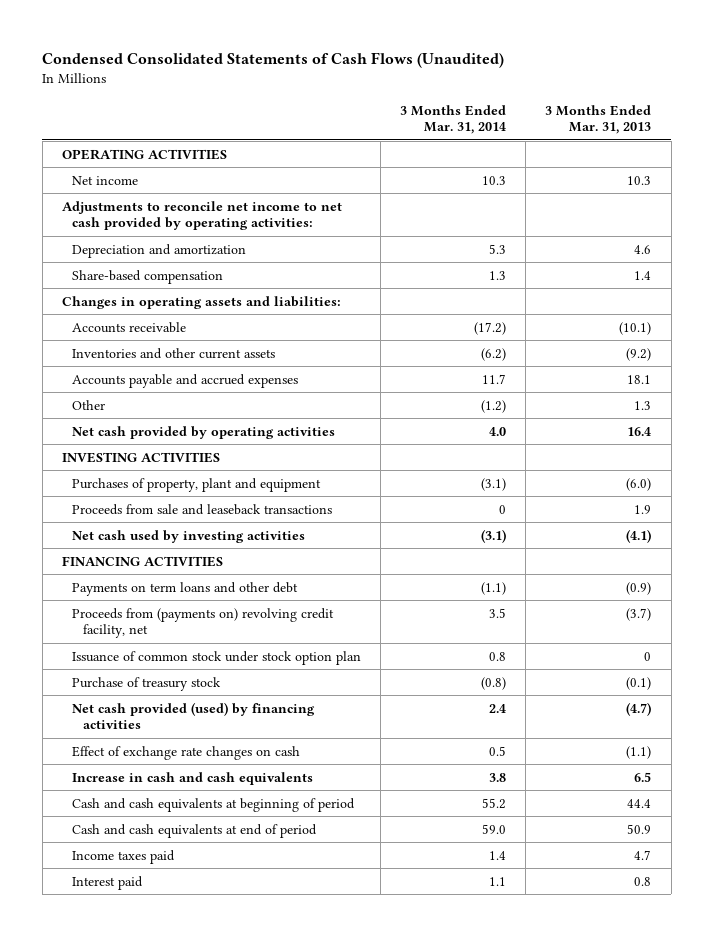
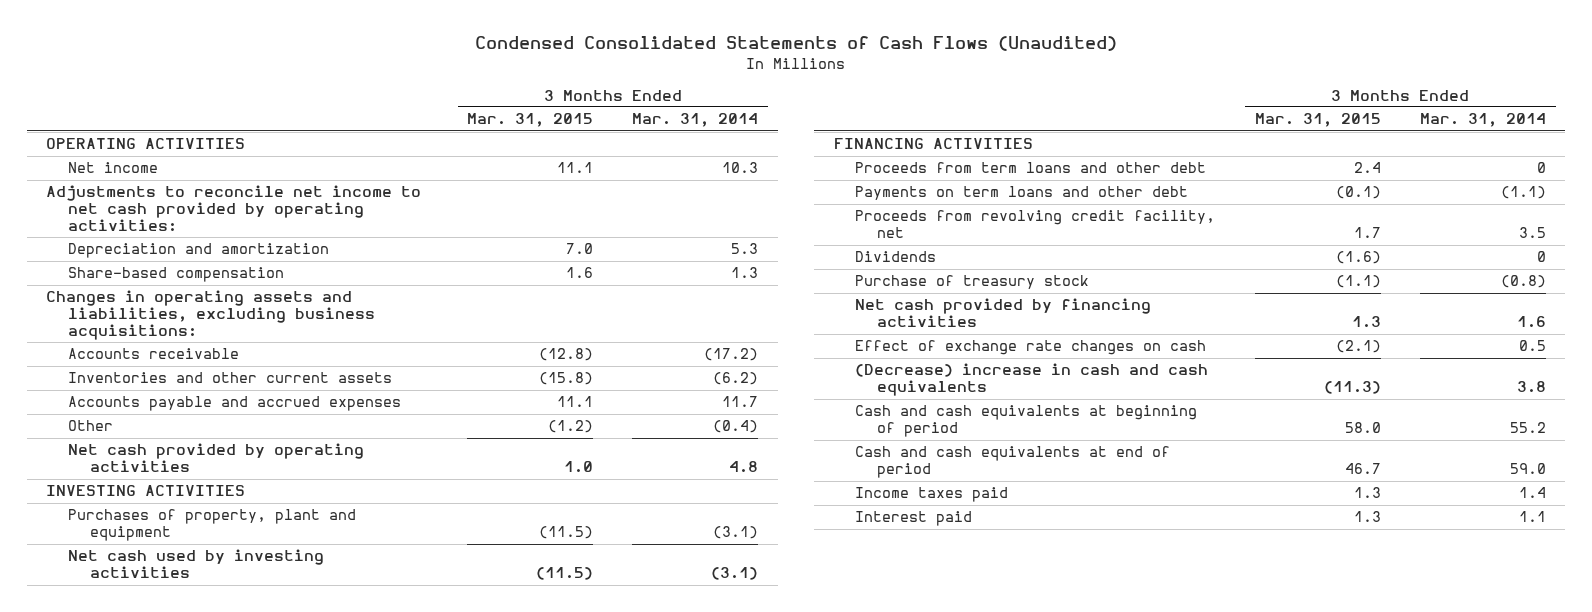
[545,104,652,135] 3 Months Ended Mar. 31, 2013 -> none
none -> [467,113,594,128] Mar. 31, 2015
[61,295,341,309] Changes in operating assets and liabilities: -> [46,290,376,341] Changes in operating assets and liabilities, excluding business acquisitions:
[481,399,507,413] (1.2) -> [713,420,759,434] (0.4)
[489,426,507,436] 4.0 -> [729,461,759,474] 4.8
[72,503,333,515] Proceeds from sale and leaseback transactions -> none
none -> [855,162,1207,174] Proceeds from term loans and other debt
[72,650,362,665] Issuance of common stock under stock option plan -> none
[72,607,335,639] Proceeds from (payments on) revolving credit facility, net -> [855,210,1216,239] Proceeds from revolving credit facility, net
none -> [855,251,937,263] Dividends
[72,701,316,730] Net cash provided (used) by financing activities -> [855,298,1152,328] Net cash provided by financing activities
[489,703,507,713] 2.4 -> [1516,316,1546,329] 1.6
[72,771,314,785] Increase in cash and cash equivalents -> [855,363,1209,397] (Decrease) increase in cash and cash equivalents

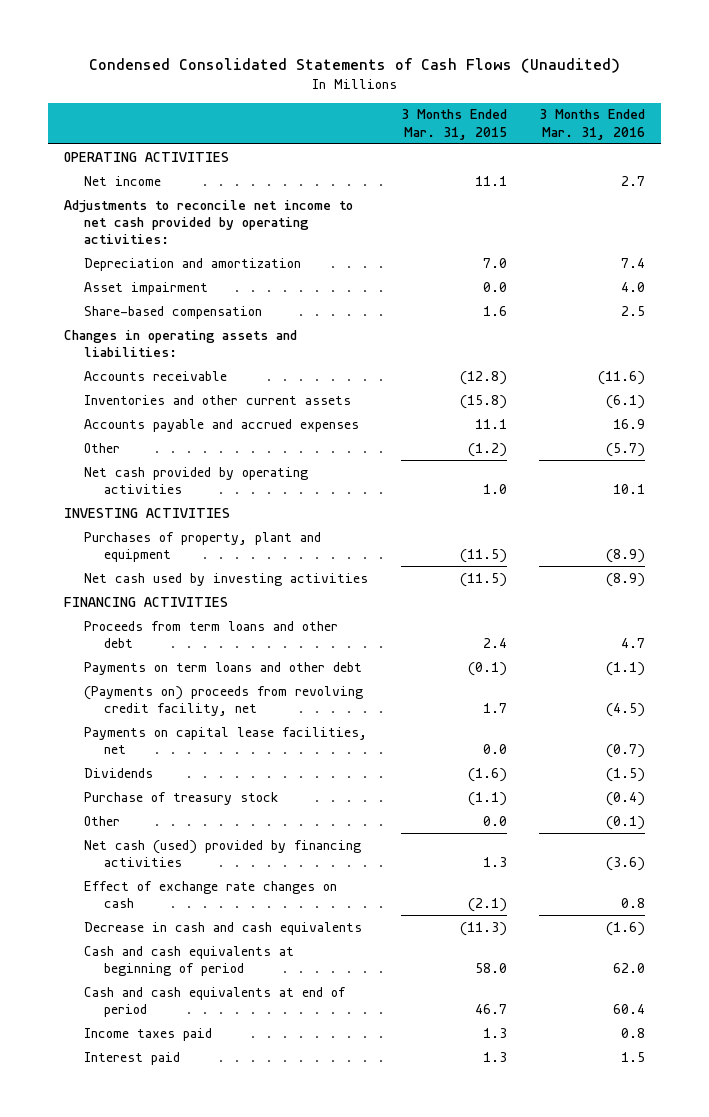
[632,113,759,128] Mar. 31, 2014 -> none
none -> [539,109,646,140] 3 Months Ended Mar. 31, 2016
none -> [84,281,209,295] Asset impairment
[46,290,376,341] Changes in operating assets and liabilities, excluding business acquisitions: -> [64,329,298,357] Changes in operating assets and liabilities:
[855,210,1216,239] Proceeds from revolving credit facility, net -> [84,685,364,716] (Payments on) proceeds from revolving credit facility, net
none -> [84,726,368,754] Payments on capital lease facilities, net
none -> [84,815,121,826] Other
[855,298,1152,328] Net cash provided by financing activities -> [84,839,362,867] Net cash (used) provided by financing activities
[855,363,1209,397] (Decrease) increase in cash and cash equivalents -> [84,921,363,935] Decrease in cash and cash equivalents

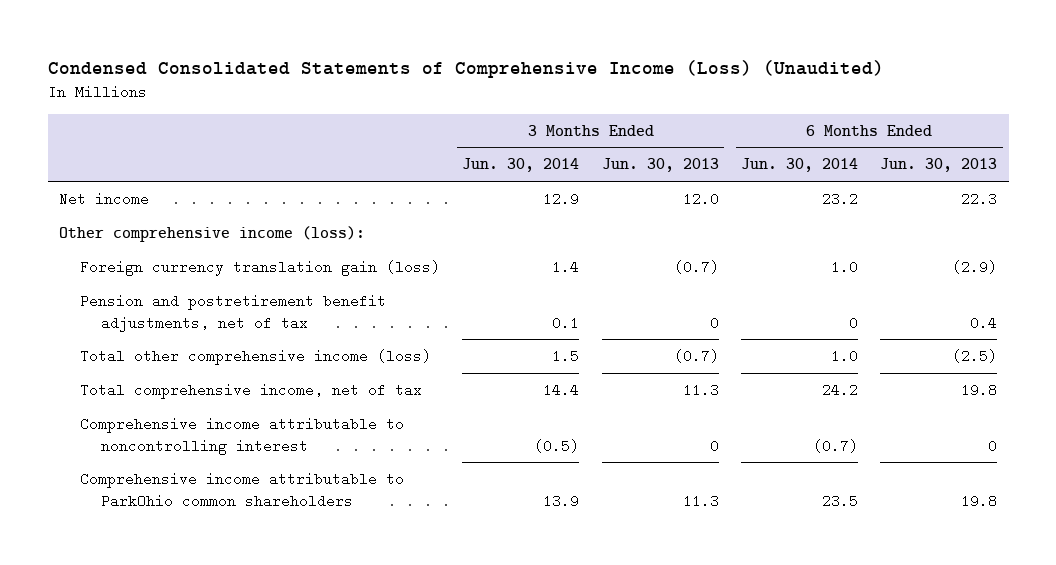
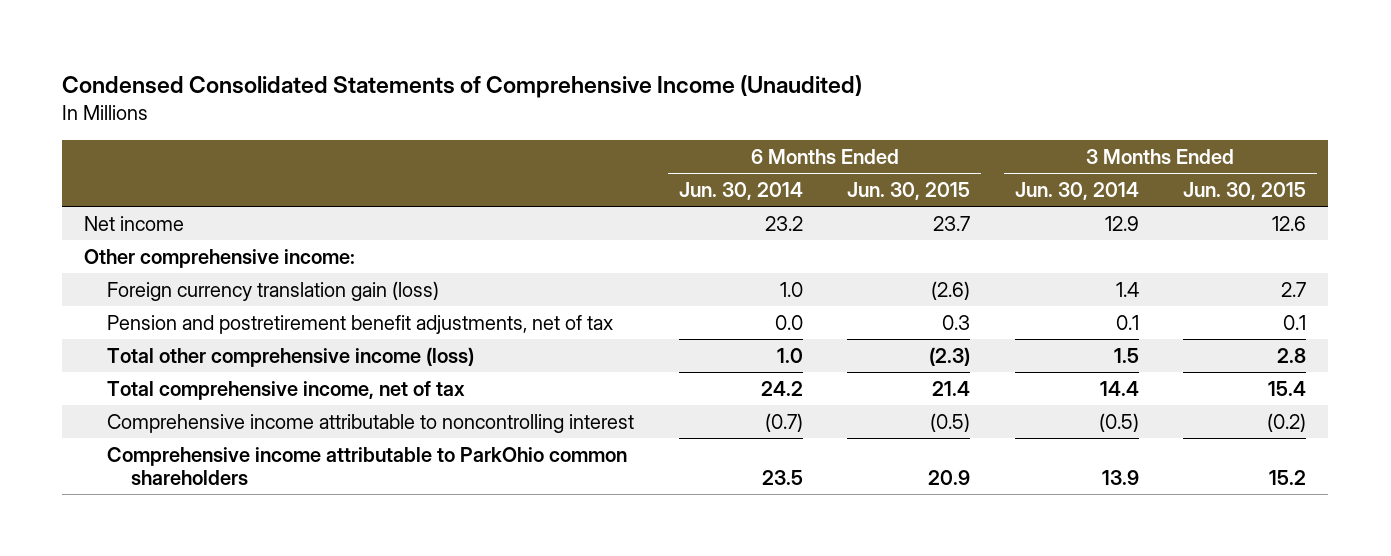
[47,60,884,79] Condensed Consolidated Statements of Comprehensive Income (Loss) (Unaudited) -> [62,75,863,99] Condensed Consolidated Statements of Comprehensive Income (Unaudited)
[601,158,719,173] Jun. 30, 2013 -> none
[880,158,998,173] Jun. 30, 2013 -> none
none -> [847,181,971,200] Jun. 30, 2015
none -> [1183,181,1307,200] Jun. 30, 2015
[58,225,365,242] Other comprehensive income (loss): -> [84,248,356,268] Other comprehensive income:
[849,315,859,330] 0 -> [774,314,803,330] 0.0

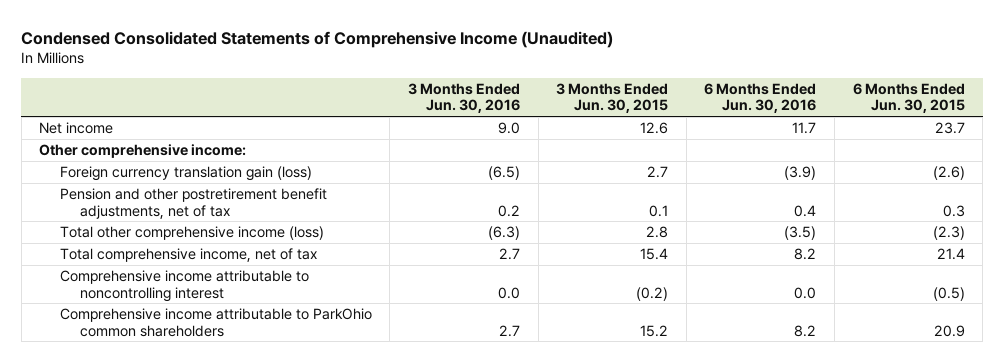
[678,181,803,200] Jun. 30, 2014 -> none
[1014,181,1139,200] Jun. 30, 2014 -> none
none -> [407,82,520,114] 3 Months Ended Jun. 30, 2016
none -> [704,82,817,114] 6 Months Ended Jun. 30, 2016
[107,314,614,334] Pension and postretirement benefit adjustments, net of tax -> [59,187,327,219] Pension and other postretirement benefit adjustments, net of tax

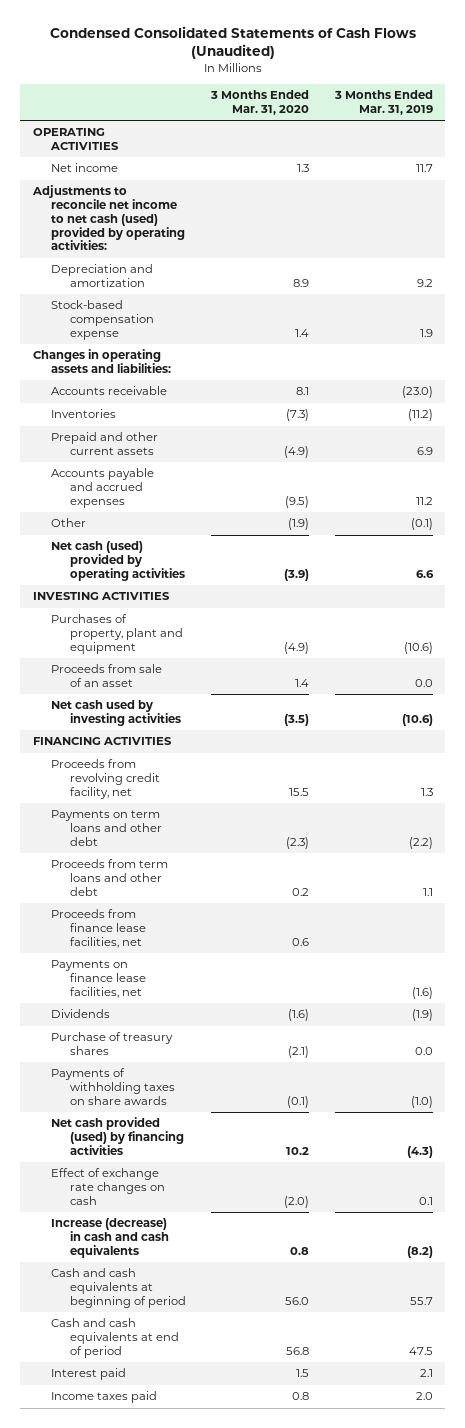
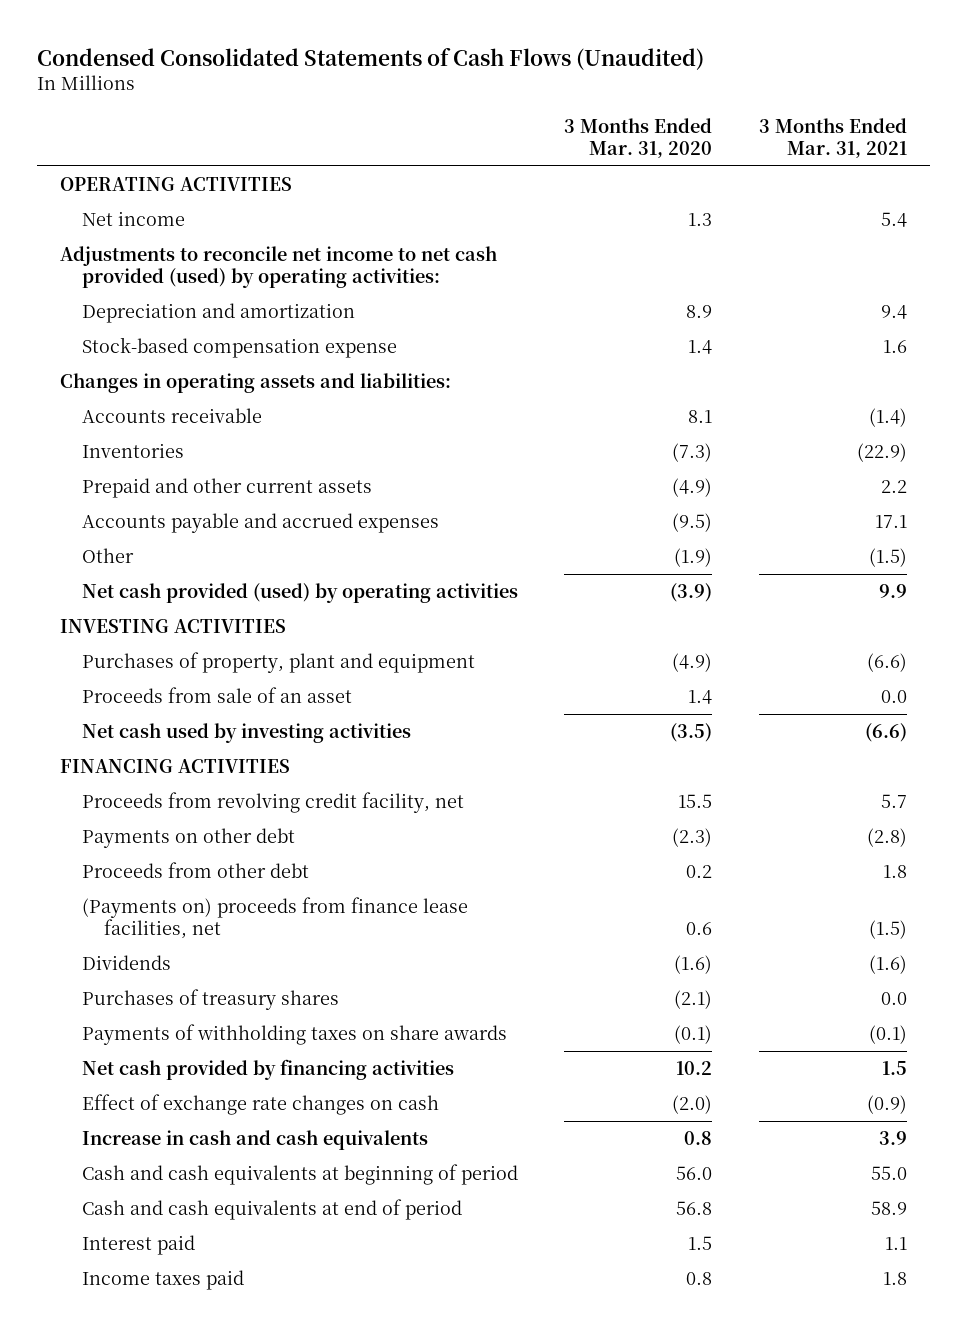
[333,90,433,116] 3 Months Ended Mar. 31, 2019 -> none
none -> [758,117,907,158] 3 Months Ended Mar. 31, 2021
[31,185,186,251] Adjustments to reconcile net income to net cash (used) provided by operating activities: -> [60,246,498,289] Adjustments to reconcile net income to net cash provided (used) by operating activities:
[51,541,185,581] Net cash (used) provided by operating activities -> [82,583,519,604] Net cash provided (used) by operating activities
[51,960,146,998] Payments on finance lease facilities, net -> none
[51,810,162,846] Payments on term loans and other debt -> [82,828,296,849] Payments on other debt
[51,859,169,896] Proceeds from term loans and other debt -> [82,862,310,879] Proceeds from other debt
[51,909,146,948] Proceeds from finance lease facilities, net -> [82,897,469,940] (Payments on) proceeds from finance lease facilities, net
[51,1032,174,1056] Purchase of treasury shares -> [82,989,340,1011] Purchases of treasury shares
[51,1117,184,1155] Net cash provided (used) by financing activities -> [82,1059,455,1081] Net cash provided by financing activities
[51,1218,169,1258] Increase (decrease) in cash and cash equivalents -> [82,1130,429,1151] Increase in cash and cash equivalents

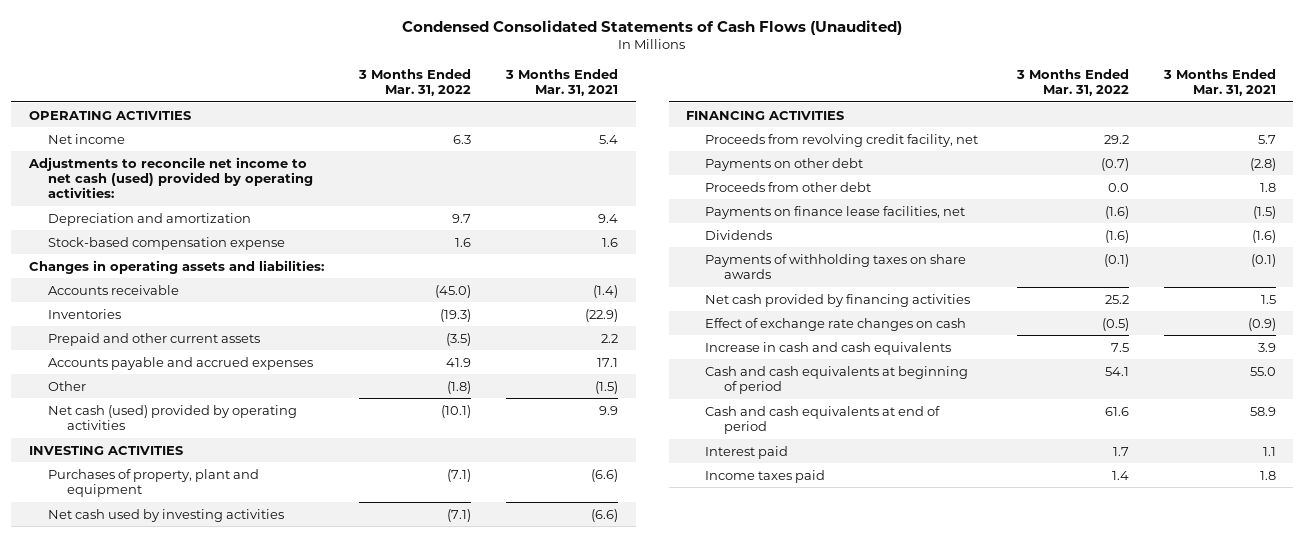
[564,117,713,158] 3 Months Ended Mar. 31, 2020 -> none
none -> [358,69,472,97] 3 Months Ended Mar. 31, 2022
[60,246,498,289] Adjustments to reconcile net income to net cash provided (used) by operating activities: -> [27,156,313,199] Adjustments to reconcile net income to net cash (used) provided by operating activities:
[82,583,519,604] Net cash provided (used) by operating activities -> [47,404,297,430] Net cash (used) provided by operating activities
[82,687,353,704] Proceeds from sale of an asset -> none
[82,897,469,940] (Payments on) proceeds from finance lease facilities, net -> [705,205,966,219] Payments on finance lease facilities, net
[82,989,340,1011] Purchases of treasury shares -> none

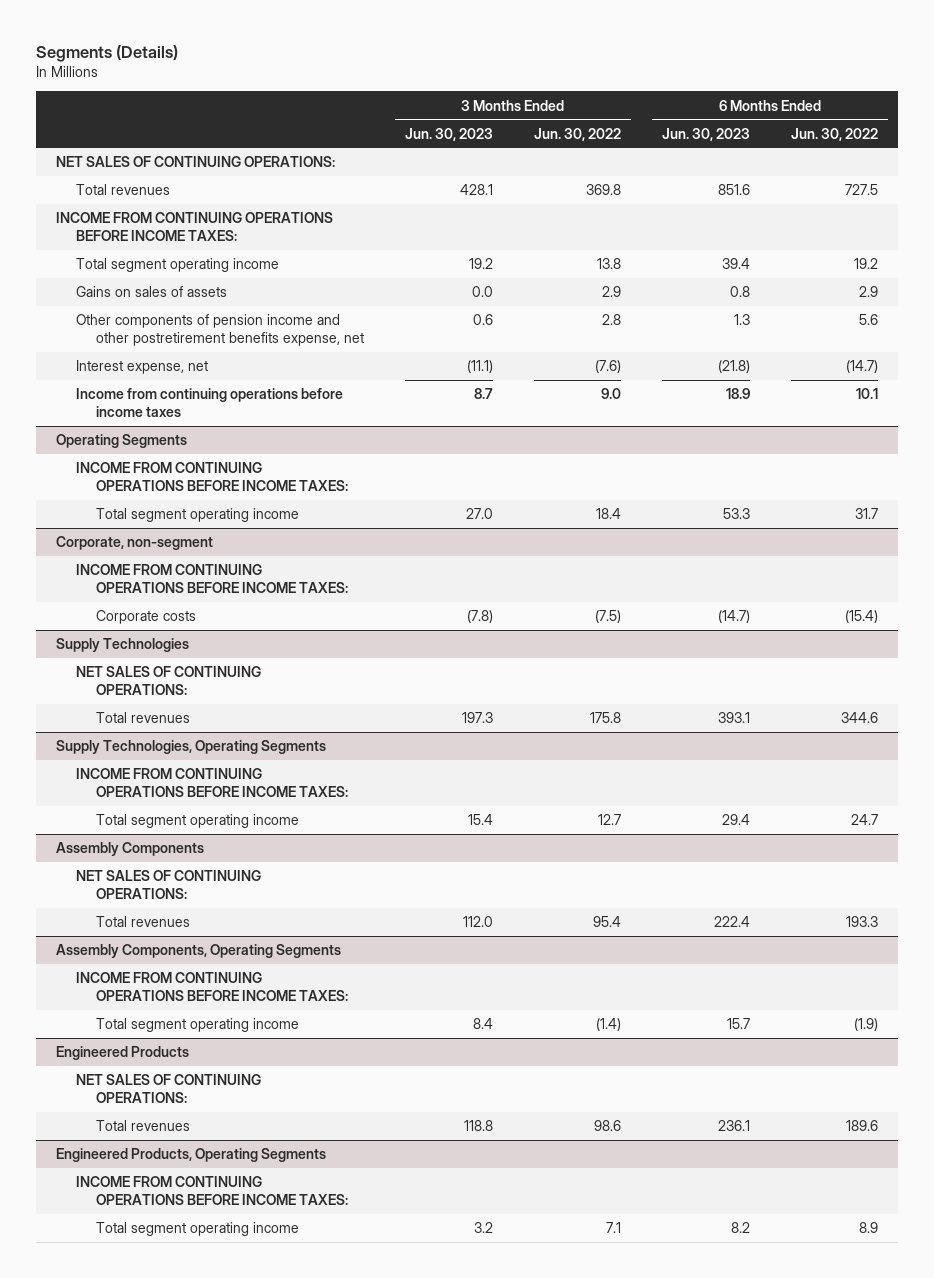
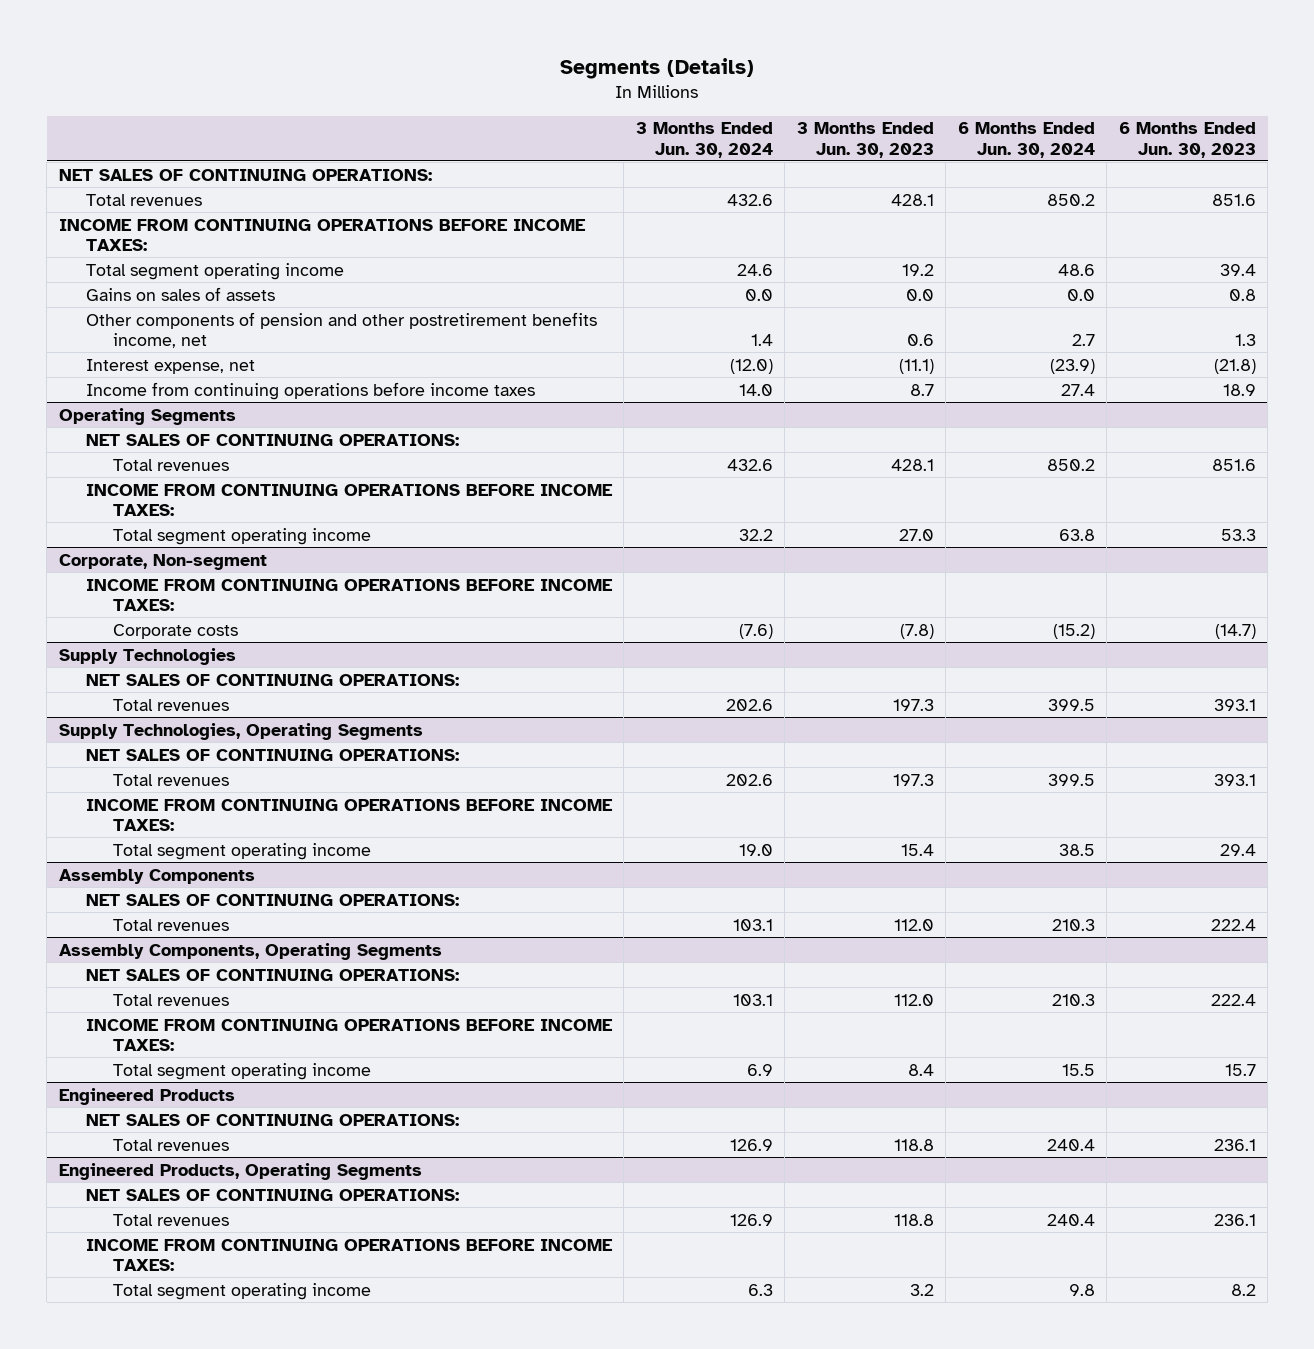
[533,127,621,141] Jun. 30, 2022 -> none
[790,127,878,141] Jun. 30, 2022 -> none
none -> [635,122,773,158] 3 Months Ended Jun. 30, 2024
none -> [957,122,1095,158] 6 Months Ended Jun. 30, 2024
[76,314,365,346] Other components of pension income and other postretirement benefits expense, net -> [85,311,597,348] Other components of pension and other postretirement benefits income, net
none -> [85,433,459,446] NET SALES OF CONTINUING OPERATIONS:
none -> [112,458,229,471] Total revenues
[56,536,214,551] Corporate, non-segment -> [58,553,267,570] Corporate, Non-segment
none -> [85,748,459,761] NET SALES OF CONTINUING OPERATIONS:
none -> [112,773,229,786] Total revenues
none -> [85,968,459,981] NET SALES OF CONTINUING OPERATIONS:
none -> [112,993,229,1006] Total revenues
none -> [85,1188,459,1201] NET SALES OF CONTINUING OPERATIONS:
none -> [112,1213,229,1226] Total revenues

